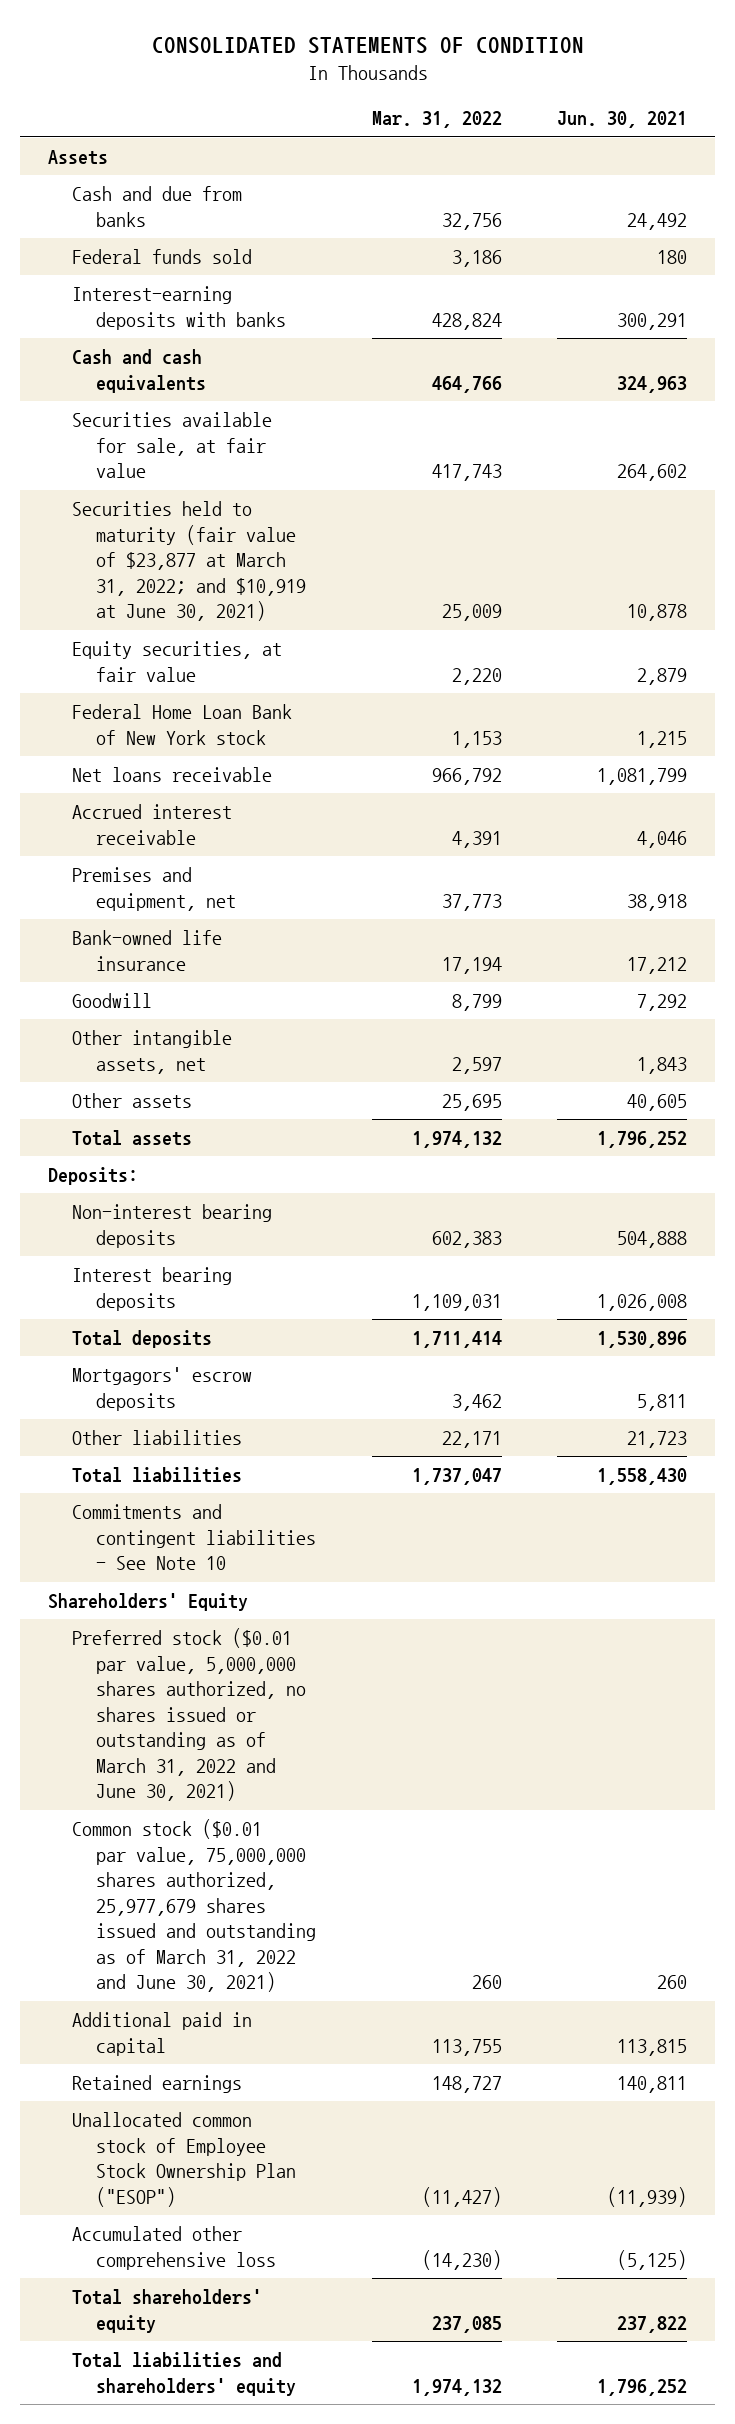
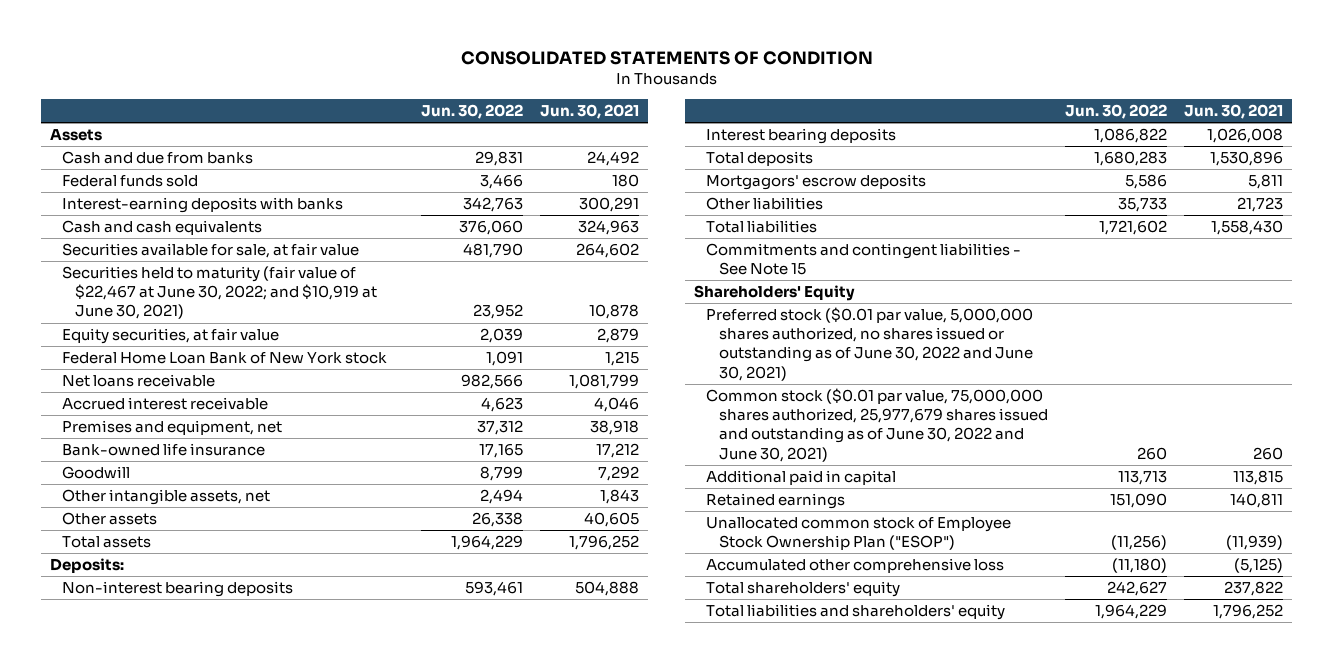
[371,111,502,129] Mar. 31, 2022 -> none
none -> [420,104,523,120] Jun. 30, 2022
[72,501,307,622] Securities held to maturity (fair value of $23,877 at March 31, 2022; and $10,919 at June 30, 2021) -> [62,266,377,320] Securities held to maturity (fair value of $22,467 at June 30, 2022; and $10,919 at June 30, 2021)
[72,1504,317,1571] Commitments and contingent liabilities - See Note 10 -> [706,243,1022,276] Commitments and contingent liabilities - See Note 15
[72,1628,307,1802] Preferred stock ($0.01 par value, 5,000,000 shares authorized, no shares issued or outstanding as of March 31, 2022 and June 30, 2021) -> [706,307,1034,381] Preferred stock ($0.01 par value, 5,000,000 shares authorized, no shares issued or outstanding as of June 30, 2022 and June 30, 2021)
[72,1819,317,1993] Common stock ($0.01 par value, 75,000,000 shares authorized, 25,977,679 shares issued and outstanding as of March 31, 2022 and June 30, 2021) -> [706,388,1048,462] Common stock ($0.01 par value, 75,000,000 shares authorized, 25,977,679 shares issued and outstanding as of June 30, 2022 and June 30, 2021)

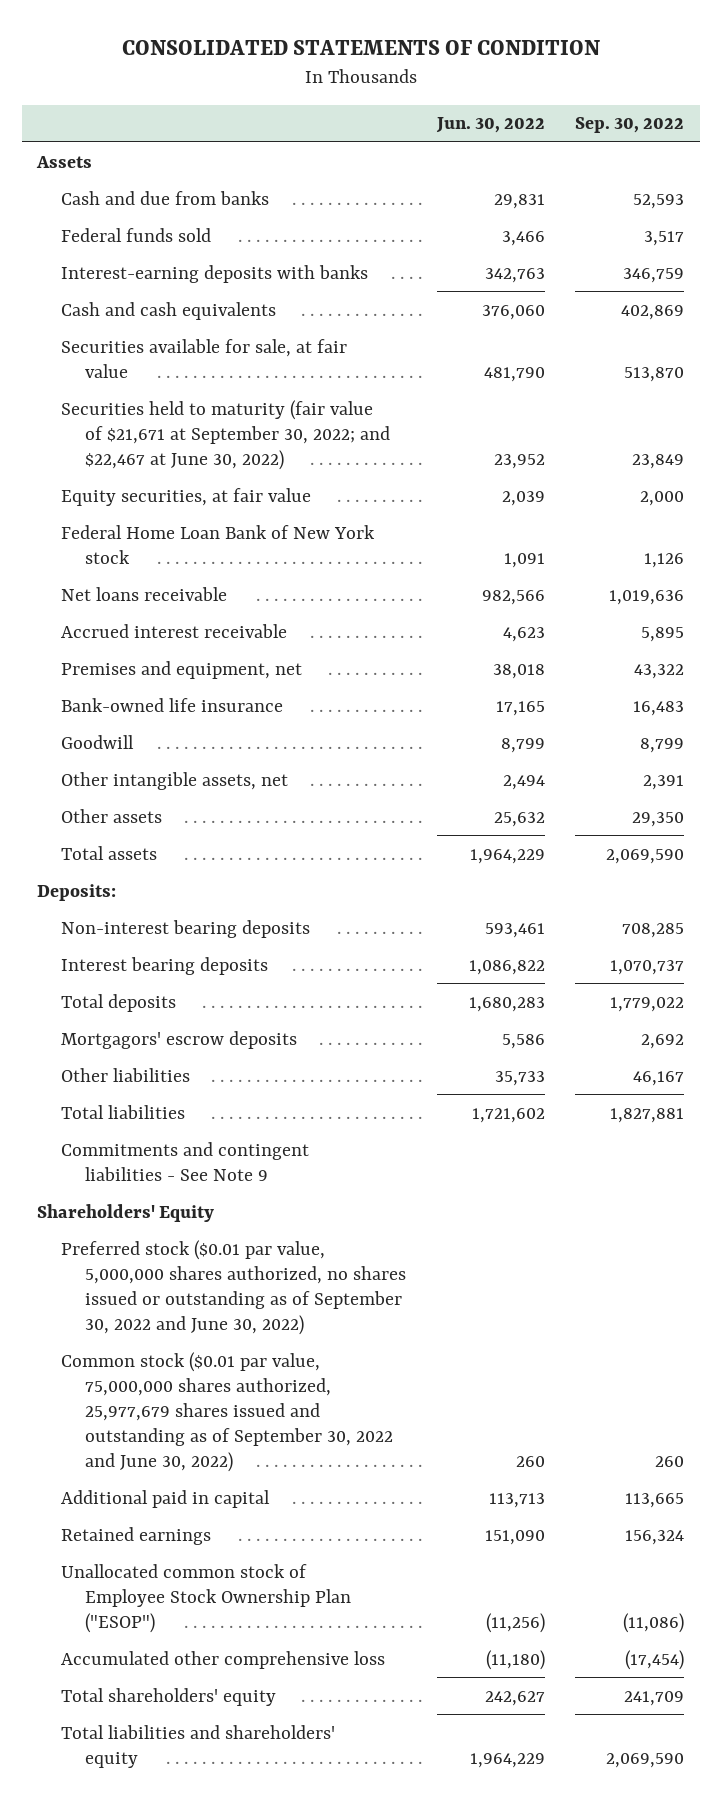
[540,104,640,120] Jun. 30, 2021 -> none
none -> [575,117,685,134] Sep. 30, 2022
[62,266,377,320] Securities held to maturity (fair value of $22,467 at June 30, 2022; and $10,919 at June 30, 2021) -> [61,399,391,470] Securities held to maturity (fair value of $21,671 at September 30, 2022; and $22,467 at June 30, 2022)
[476,420,523,436] 37,312 -> [492,663,545,679] 38,018
[471,512,523,528] 26,338 -> [493,811,545,827] 25,632
[706,243,1022,276] Commitments and contingent liabilities - See Note 15 -> [61,1141,310,1181] Commitments and contingent liabilities - See Note 9
[706,307,1034,381] Preferred stock ($0.01 par value, 5,000,000 shares authorized, no shares issued or outstanding as of June 30, 2022 and June 30, 2021) -> [61,1239,407,1335] Preferred stock ($0.01 par value, 5,000,000 shares authorized, no shares issued or outstanding as of September 30, 2022 and June 30, 2022)
[706,388,1048,462] Common stock ($0.01 par value, 75,000,000 shares authorized, 25,977,679 shares issued and outstanding as of June 30, 2022 and June 30, 2021) -> [61,1351,394,1472] Common stock ($0.01 par value, 75,000,000 shares authorized, 25,977,679 shares issued and outstanding as of September 30, 2022 and June 30, 2022)

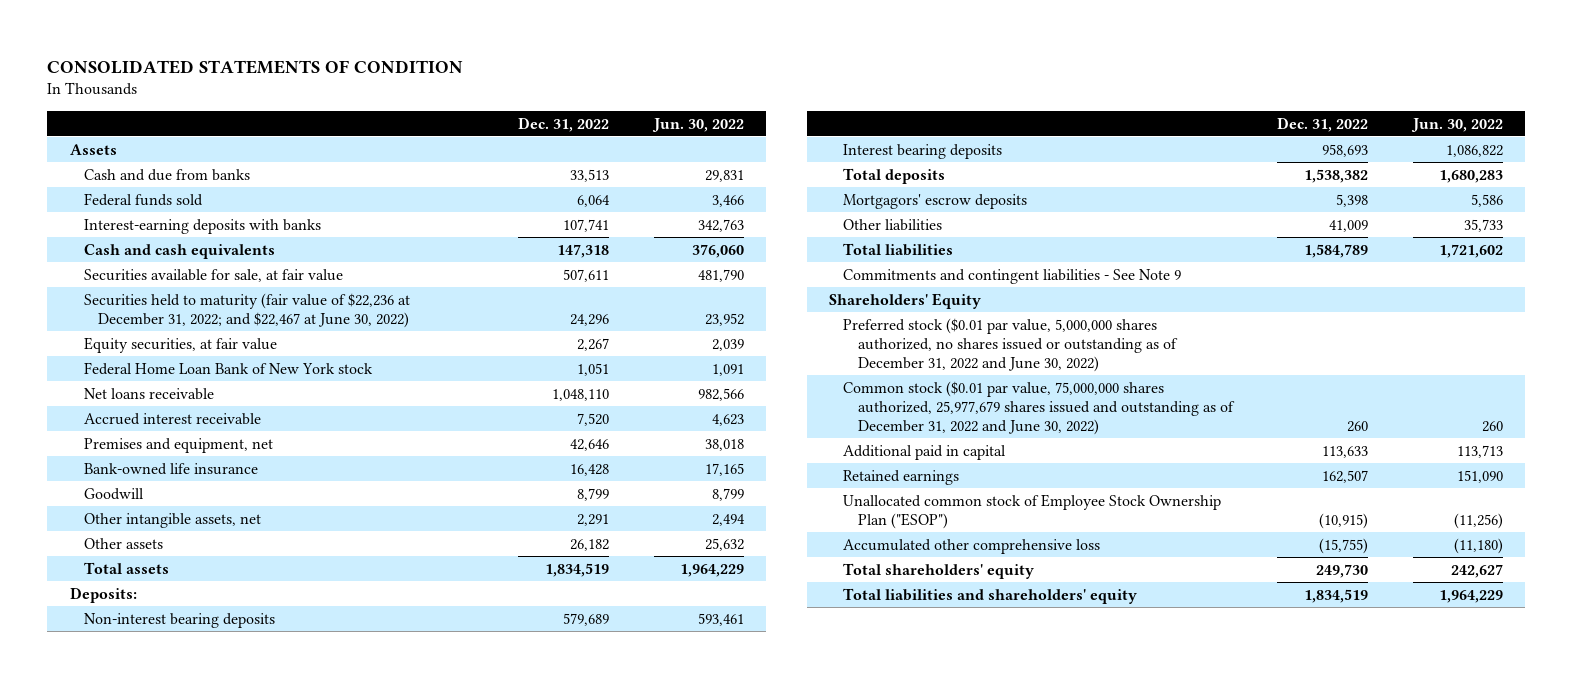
[575,117,685,134] Sep. 30, 2022 -> none
none -> [518,116,610,132] Dec. 31, 2022
[61,399,391,470] Securities held to maturity (fair value of $21,671 at September 30, 2022; and $22,467 at June 30, 2022) -> [84,292,411,328] Securities held to maturity (fair value of $22,236 at December 31, 2022; and $22,467 at June 30, 2022)
[61,1239,407,1335] Preferred stock ($0.01 par value, 5,000,000 shares authorized, no shares issued or outstanding as of September 30, 2022 and June 30, 2022) -> [843,317,1178,372] Preferred stock ($0.01 par value, 5,000,000 shares authorized, no shares issued or outstanding as of December 31, 2022 and June 30, 2022)
[61,1351,394,1472] Common stock ($0.01 par value, 75,000,000 shares authorized, 25,977,679 shares issued and outstanding as of September 30, 2022 and June 30, 2022) -> [843,380,1235,435] Common stock ($0.01 par value, 75,000,000 shares authorized, 25,977,679 shares issued and outstanding as of December 31, 2022 and June 30, 2022)

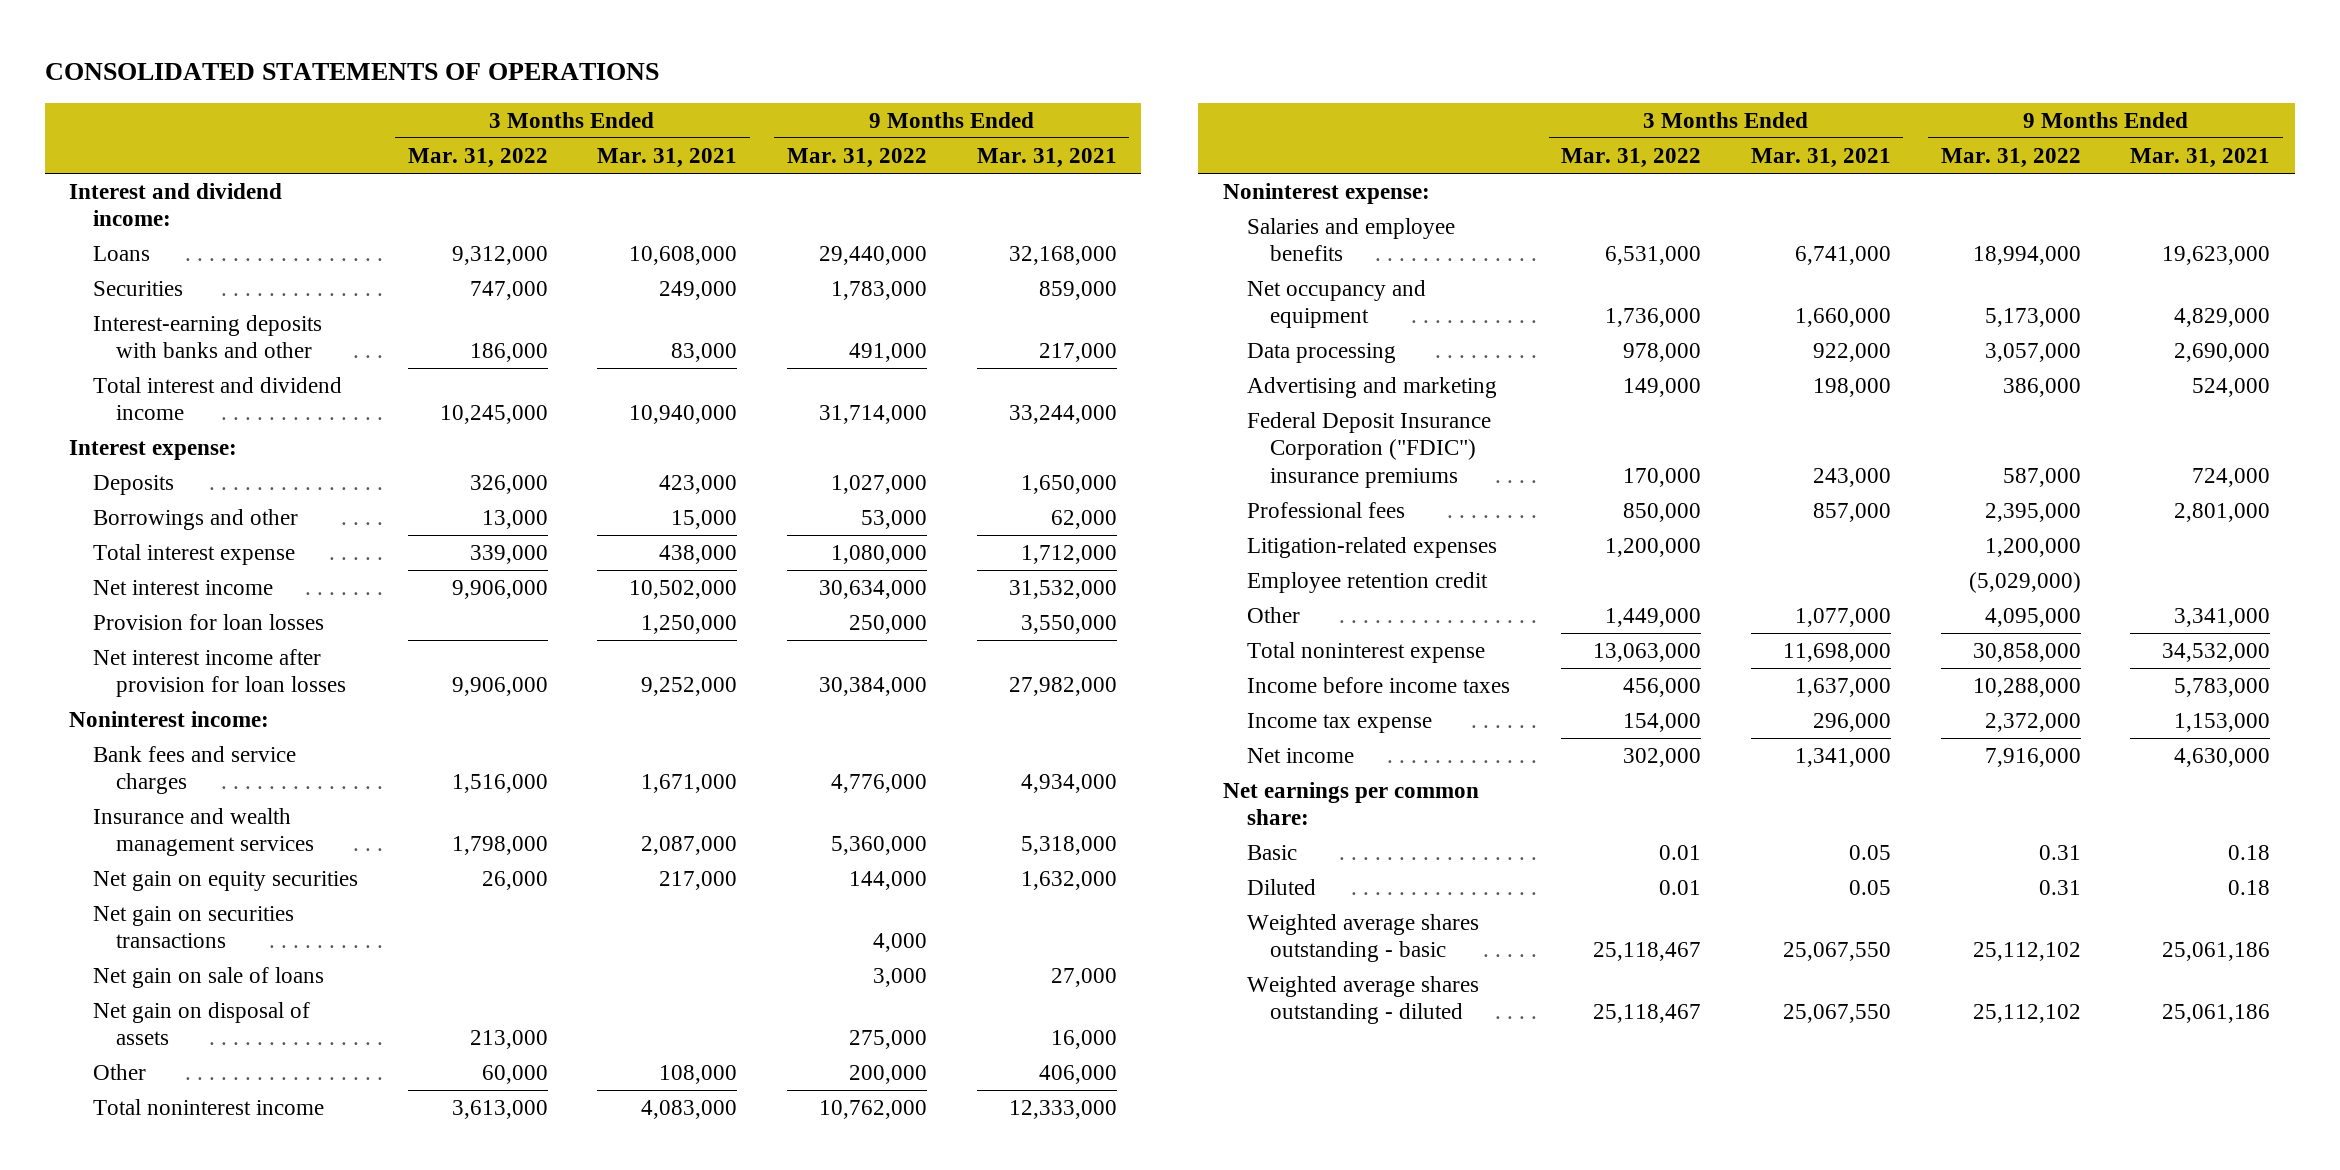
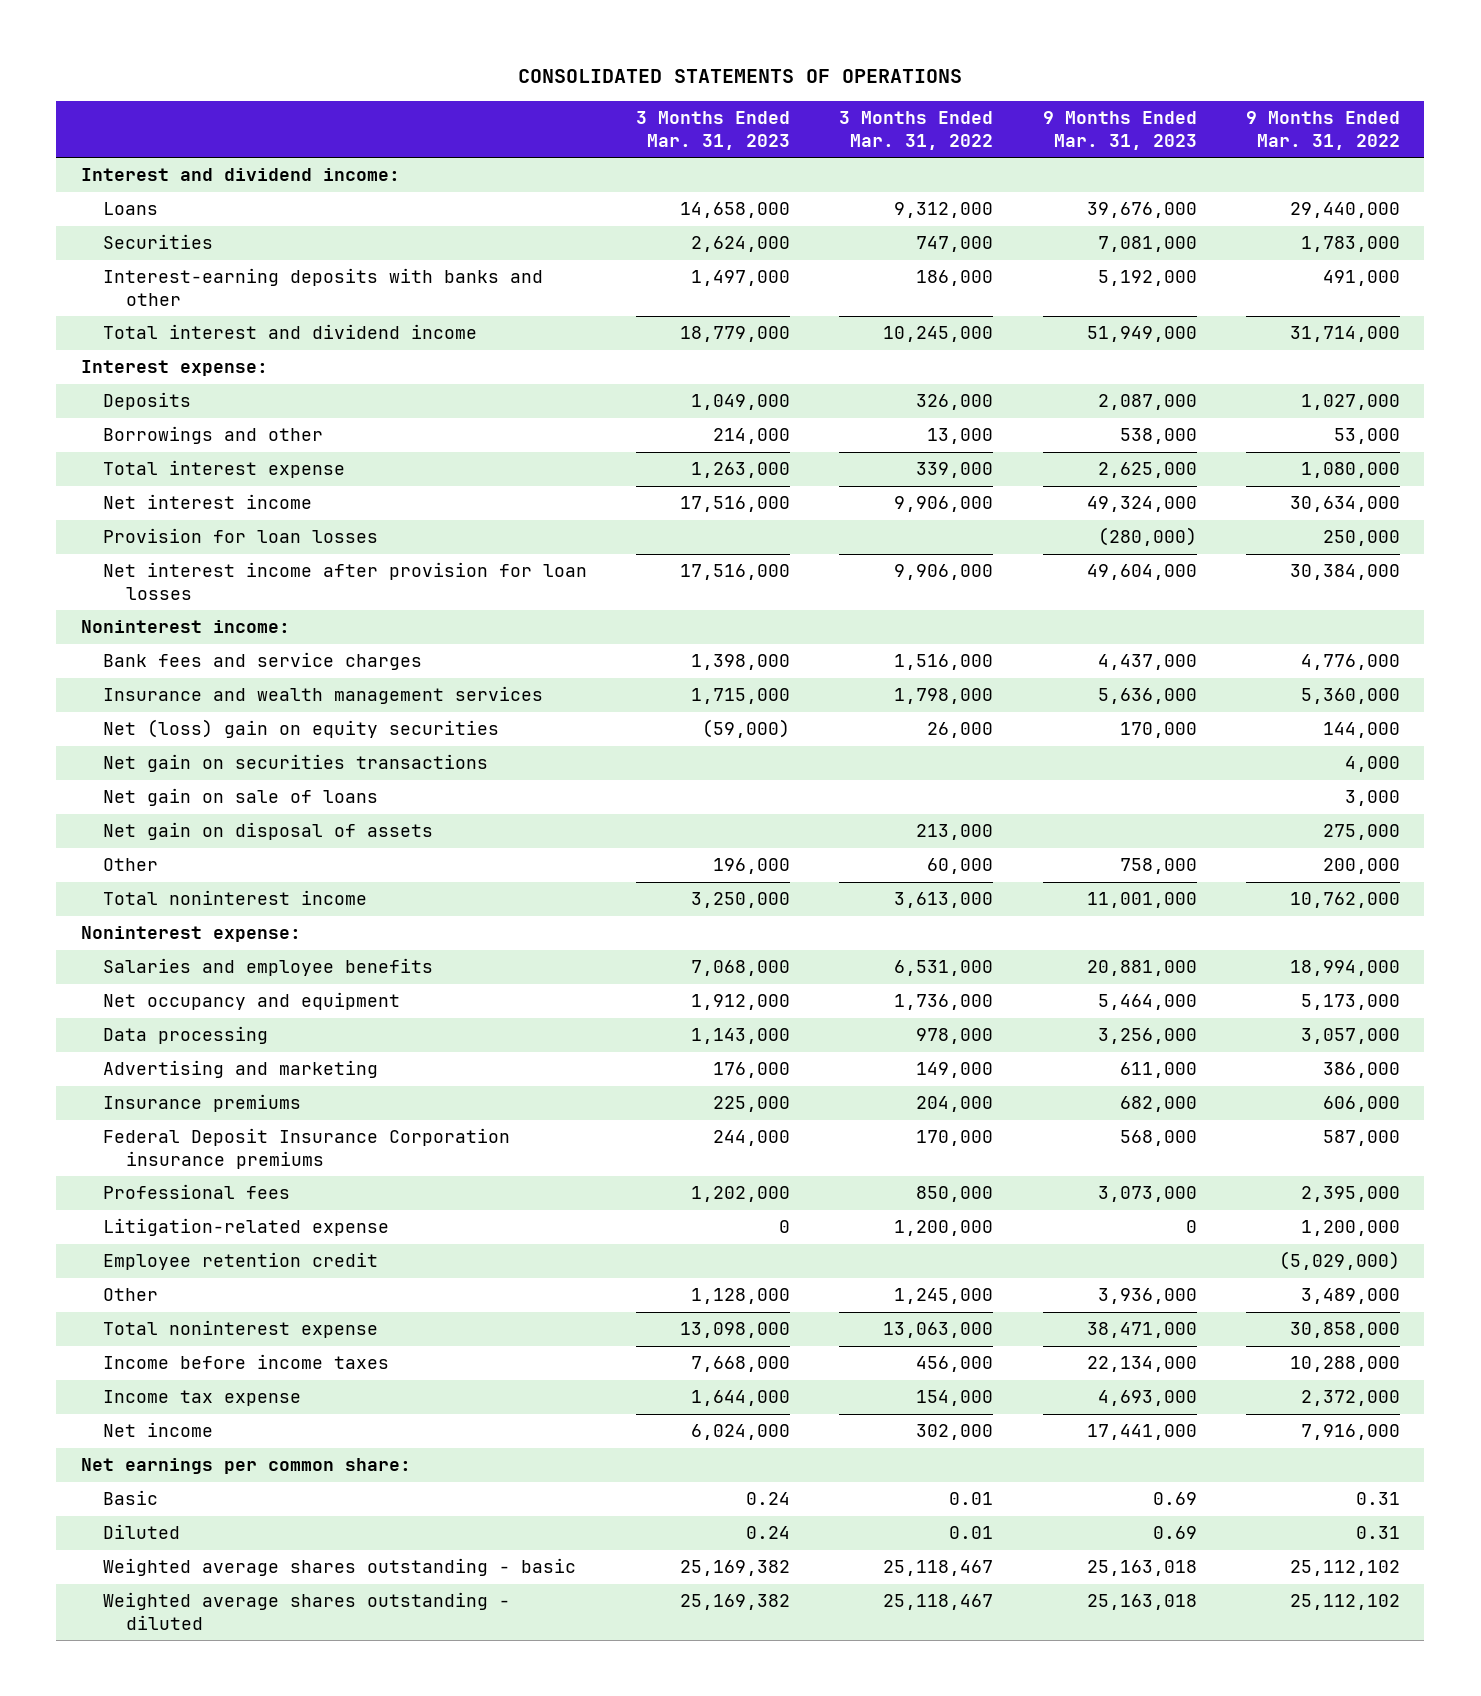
[597,147,738,168] Mar. 31, 2021 -> none
[976,147,1117,168] Mar. 31, 2021 -> none
none -> [636,111,791,150] 3 Months Ended Mar. 31, 2023
none -> [1042,111,1197,150] 9 Months Ended Mar. 31, 2023
[92,870,358,891] Net gain on equity securities -> [103,719,500,739] Net (loss) gain on equity securities
none -> [103,1094,302,1113] Insurance premiums
[1246,411,1491,488] Federal Deposit Insurance Corporation ("FDIC") insurance premiums -> [103,1128,511,1169] Federal Deposit Insurance Corporation insurance premiums
[1246,536,1497,558] Litigation-related expenses -> [103,1218,390,1237] Litigation-related expense
[1605,607,1702,627] 1,449,000 -> [894,1288,994,1305] 1,245,000
[1984,607,2081,627] 4,095,000 -> [1300,1288,1400,1305] 3,489,000

